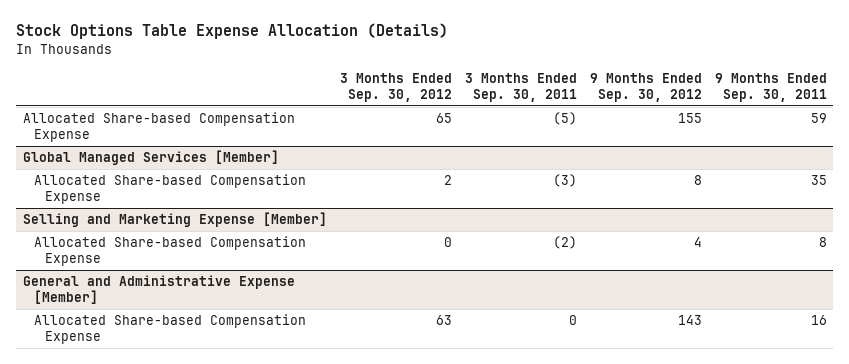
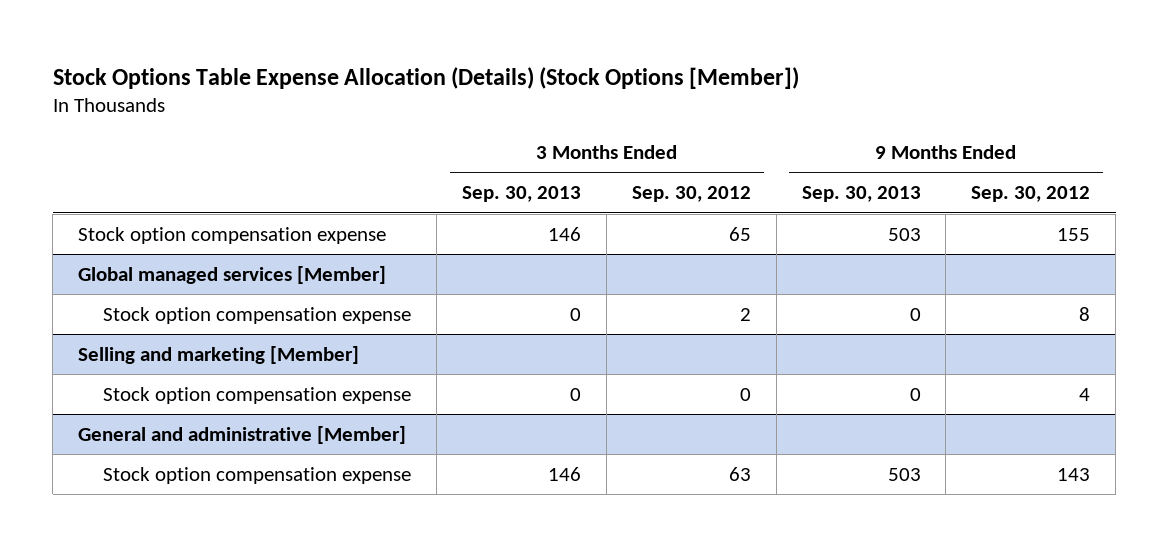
[15,23,448,40] Stock Options Table Expense Allocation (Details) -> [52,66,799,89] Stock Options Table Expense Allocation (Details) (Stock Options [Member])
[464,72,577,103] 3 Months Ended Sep. 30, 2011 -> none
[714,72,827,103] 9 Months Ended Sep. 30, 2011 -> none
none -> [462,186,582,203] Sep. 30, 2013
none -> [801,186,921,203] Sep. 30, 2013
[22,112,295,143] Allocated Share-based Compensation Expense -> [78,226,387,244] Stock option compensation expense
[22,150,279,166] Global Managed Services [Member] -> [78,265,387,284] Global managed services [Member]
[33,174,306,205] Allocated Share-based Compensation Expense -> [103,306,412,324] Stock option compensation expense
[22,212,327,228] Selling and Marketing Expense [Member] -> [78,345,360,364] Selling and marketing [Member]
[33,236,306,267] Allocated Share-based Compensation Expense -> [103,386,412,404] Stock option compensation expense
[22,275,295,305] General and Administrative Expense [Member] -> [78,425,407,444] General and administrative [Member]
[33,314,306,345] Allocated Share-based Compensation Expense -> [103,466,412,484] Stock option compensation expense

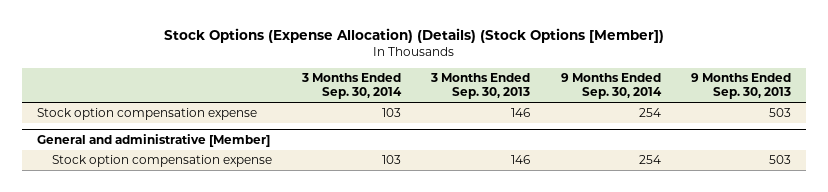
[52,66,799,89] Stock Options Table Expense Allocation (Details) (Stock Options [Member]) -> [163,28,664,44] Stock Options (Expense Allocation) (Details) (Stock Options [Member])
[631,186,751,203] Sep. 30, 2012 -> none
[971,186,1091,203] Sep. 30, 2012 -> none
none -> [301,73,403,100] 3 Months Ended Sep. 30, 2014
none -> [560,73,662,100] 9 Months Ended Sep. 30, 2014
[78,265,387,284] Global managed services [Member] -> none
[103,306,412,324] Stock option compensation expense -> none
[78,345,360,364] Selling and marketing [Member] -> none
[103,386,412,404] Stock option compensation expense -> none

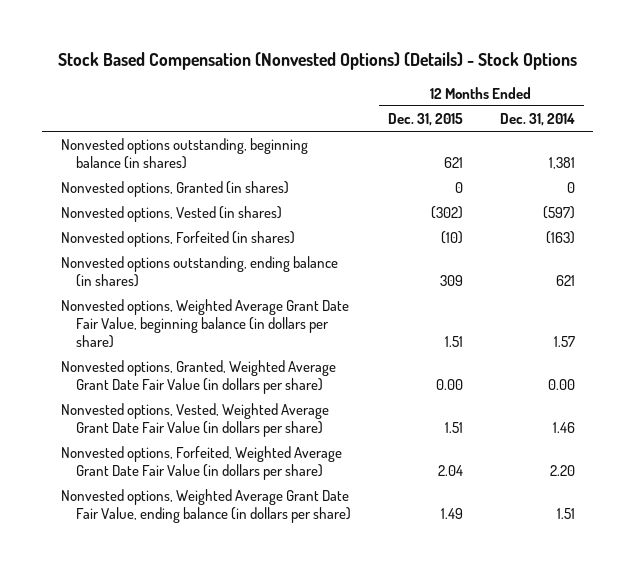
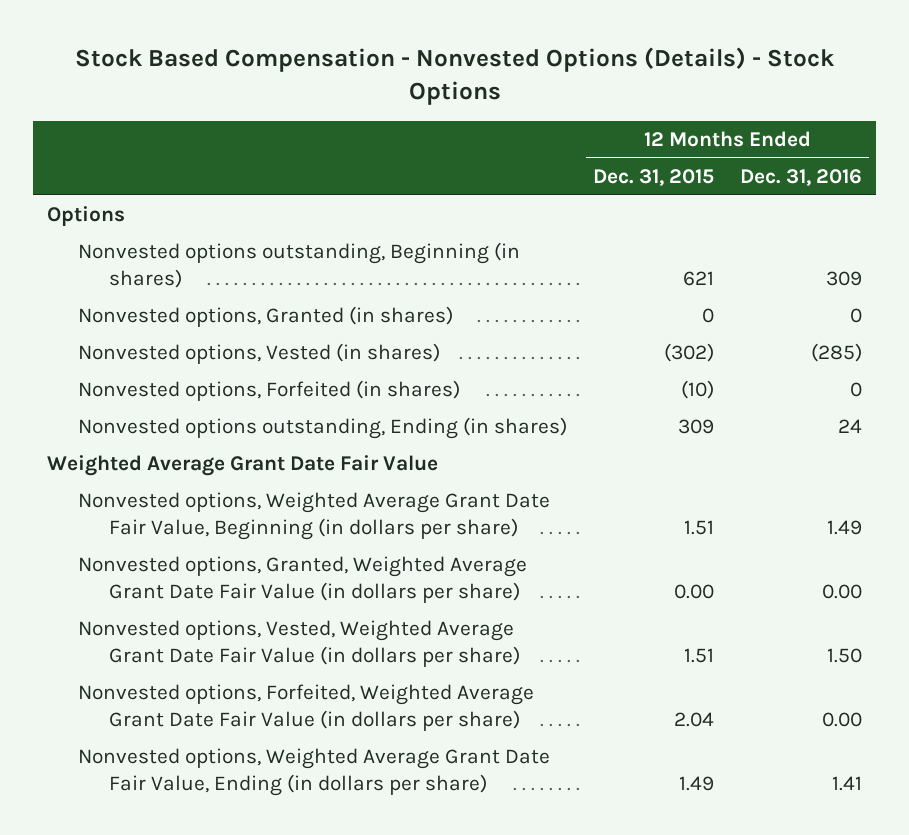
[57,51,577,70] Stock Based Compensation (Nonvested Options) (Details) - Stock Options -> [74,47,835,106] Stock Based Compensation - Nonvested Options (Details) - Stock Options
[499,112,575,126] Dec. 31, 2014 -> none
none -> [740,168,863,186] Dec. 31, 2016
none -> [46,206,125,227] Options
[60,138,308,169] Nonvested options outstanding, beginning balance (in shares) -> [77,242,520,289] Nonvested options outstanding, Beginning (in shares)
[60,256,338,287] Nonvested options outstanding, ending balance (in shares) -> [77,417,567,440] Nonvested options outstanding, Ending (in shares)
none -> [46,455,438,477] Weighted Average Grant Date Fair Value
[60,299,349,348] Nonvested options, Weighted Average Grant Date Fair Value, beginning balance (in dollars per share) -> [77,492,550,541] Nonvested options, Weighted Average Grant Date Fair Value, Beginning (in dollars per share)
[60,489,352,523] Nonvested options, Weighted Average Grant Date Fair Value, ending balance (in dollars per share) -> [77,748,550,797] Nonvested options, Weighted Average Grant Date Fair Value, Ending (in dollars per share)

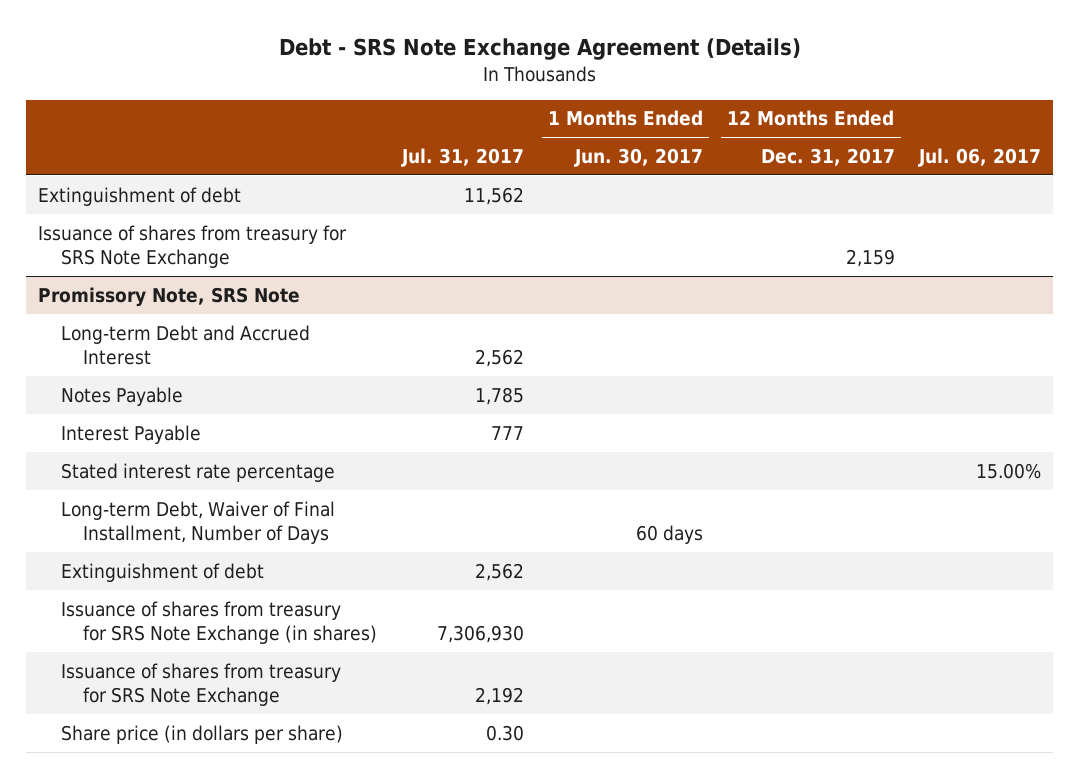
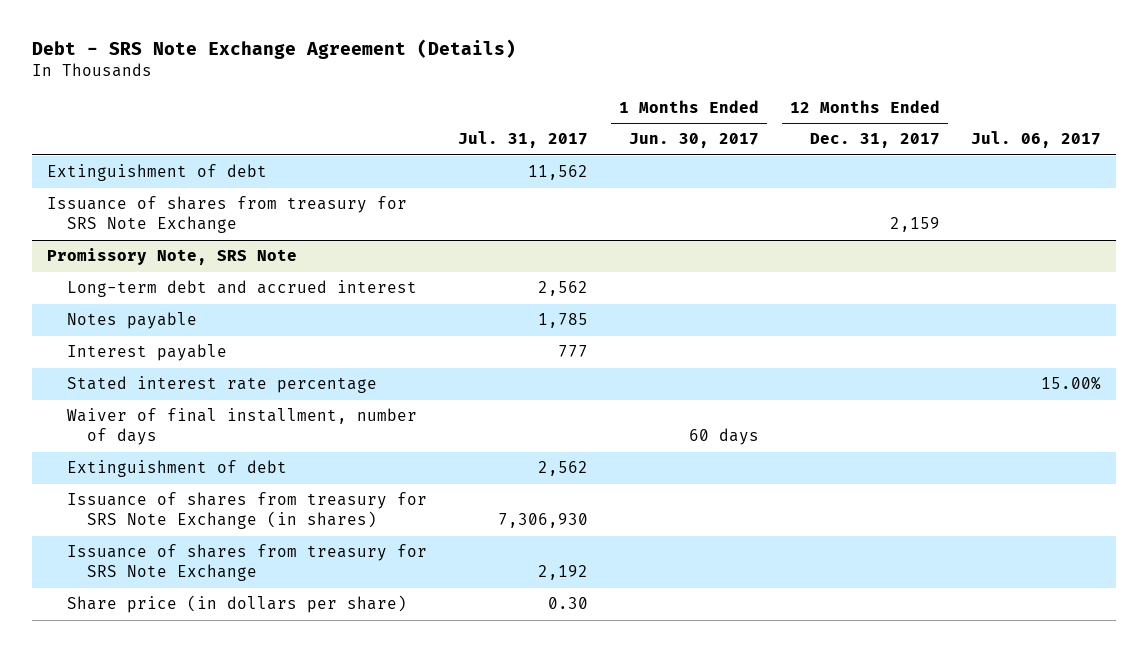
[60,324,310,365] Long-term Debt and Accrued Interest -> [67,280,418,298] Long-term debt and accrued interest
[60,386,183,406] Notes Payable -> [67,312,198,330] Notes payable
[60,424,201,444] Interest Payable -> [67,344,228,362] Interest payable
[60,500,335,544] Long-term Debt, Waiver of Final Installment, Number of Days -> [67,408,418,446] Waiver of final installment, number of days

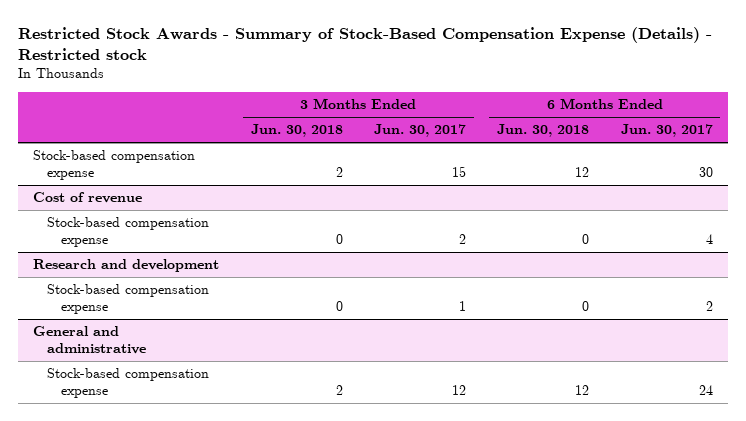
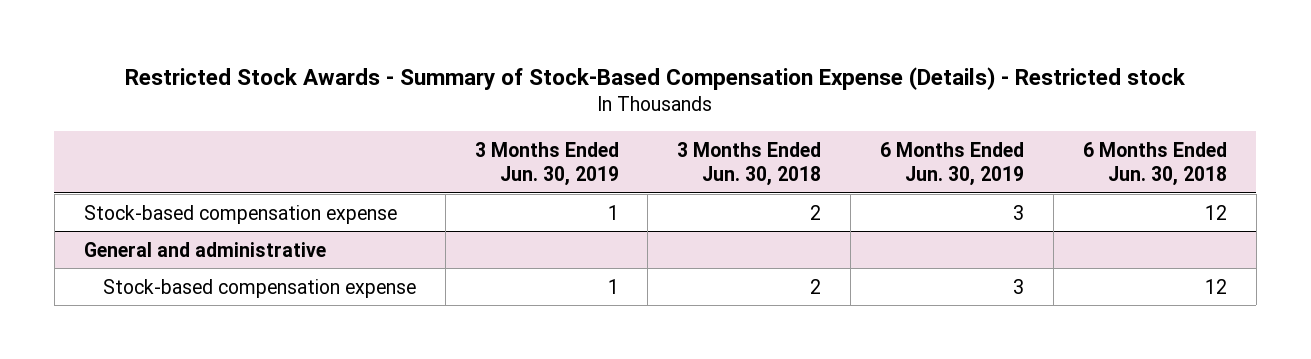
[373,124,466,138] Jun. 30, 2017 -> none
[620,124,713,138] Jun. 30, 2017 -> none
none -> [474,141,619,187] 3 Months Ended Jun. 30, 2019
none -> [880,141,1025,187] 6 Months Ended Jun. 30, 2019
[33,192,143,204] Cost of revenue -> none
[47,217,210,248] Stock-based compensation expense -> none
[33,259,220,273] Research and development -> none
[47,284,210,315] Stock-based compensation expense -> none

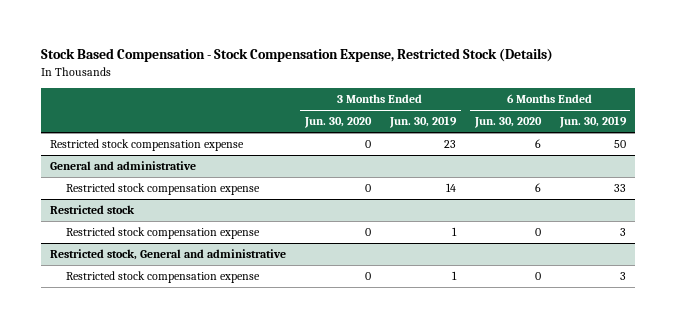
[125,66,1187,90] Restricted Stock Awards - Summary of Stock-Based Compensation Expense (Details) - Restricted stock -> [40,48,553,63] Stock Based Compensation - Stock Compensation Expense, Restricted Stock (Details)
[677,141,822,187] 3 Months Ended Jun. 30, 2018 -> none
[1083,141,1228,187] 6 Months Ended Jun. 30, 2018 -> none
none -> [303,117,372,129] Jun. 30, 2020
none -> [473,117,542,129] Jun. 30, 2020
[83,204,397,224] Stock-based compensation expense -> [49,139,244,152] Restricted stock compensation expense
[607,204,619,220] 1 -> [443,140,456,149] 23
[1013,204,1025,220] 3 -> [613,140,626,149] 50
[102,278,416,298] Stock-based compensation expense -> [65,183,260,196] Restricted stock compensation expense
[607,278,619,294] 1 -> [445,183,456,193] 14
[1013,278,1025,294] 3 -> [613,184,626,193] 33
none -> [49,205,135,215] Restricted stock
none -> [65,227,260,240] Restricted stock compensation expense
none -> [49,249,286,261] Restricted stock, General and administrative
none -> [65,271,260,284] Restricted stock compensation expense

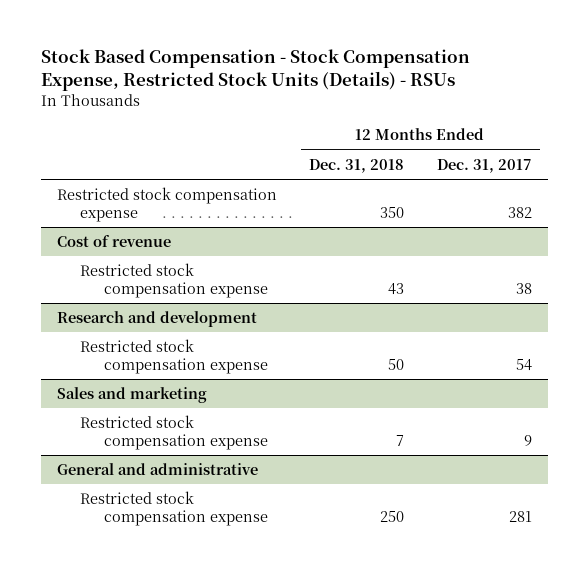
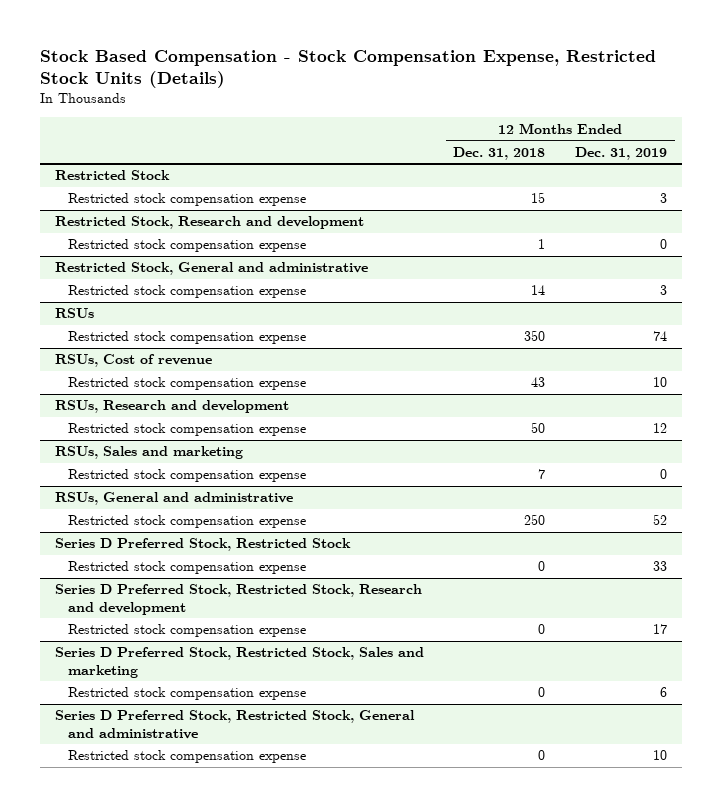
[40,49,470,91] Stock Based Compensation - Stock Compensation Expense, Restricted Stock Units (Details) - RSUs -> [39,49,656,88] Stock Based Compensation - Stock Compensation Expense, Restricted Stock Units (Details)
[436,158,532,173] Dec. 31, 2017 -> none
none -> [575,146,668,160] Dec. 31, 2019
none -> [54,170,170,181] Restricted Stock
none -> [67,193,306,207] Restricted stock compensation expense
none -> [54,216,364,230] Restricted Stock, Research and development
none -> [67,239,306,253] Restricted stock compensation expense
none -> [54,262,368,276] Restricted Stock, General and administrative
none -> [67,285,306,299] Restricted stock compensation expense
none -> [54,308,94,319] RSUs
[56,235,171,248] Cost of revenue -> [54,354,212,368] RSUs, Cost of revenue
[56,311,257,328] Research and development -> [54,400,289,414] RSUs, Research and development
[56,387,207,404] Sales and marketing -> [54,446,243,460] RSUs, Sales and marketing
[56,463,258,476] General and administrative -> [54,492,293,506] RSUs, General and administrative
none -> [54,538,351,552] Series D Preferred Stock, Restricted Stock
none -> [67,561,306,575] Restricted stock compensation expense
none -> [54,584,422,615] Series D Preferred Stock, Restricted Stock, Research and development
none -> [67,624,306,638] Restricted stock compensation expense
none -> [54,647,424,678] Series D Preferred Stock, Restricted Stock, Sales and marketing
none -> [67,687,306,701] Restricted stock compensation expense
none -> [54,710,415,739] Series D Preferred Stock, Restricted Stock, General and administrative
none -> [67,750,306,764] Restricted stock compensation expense

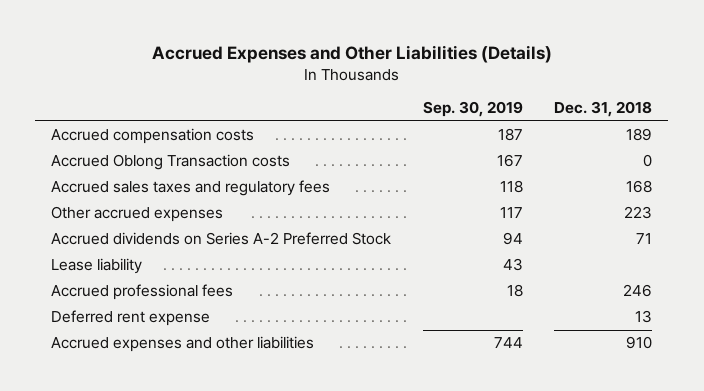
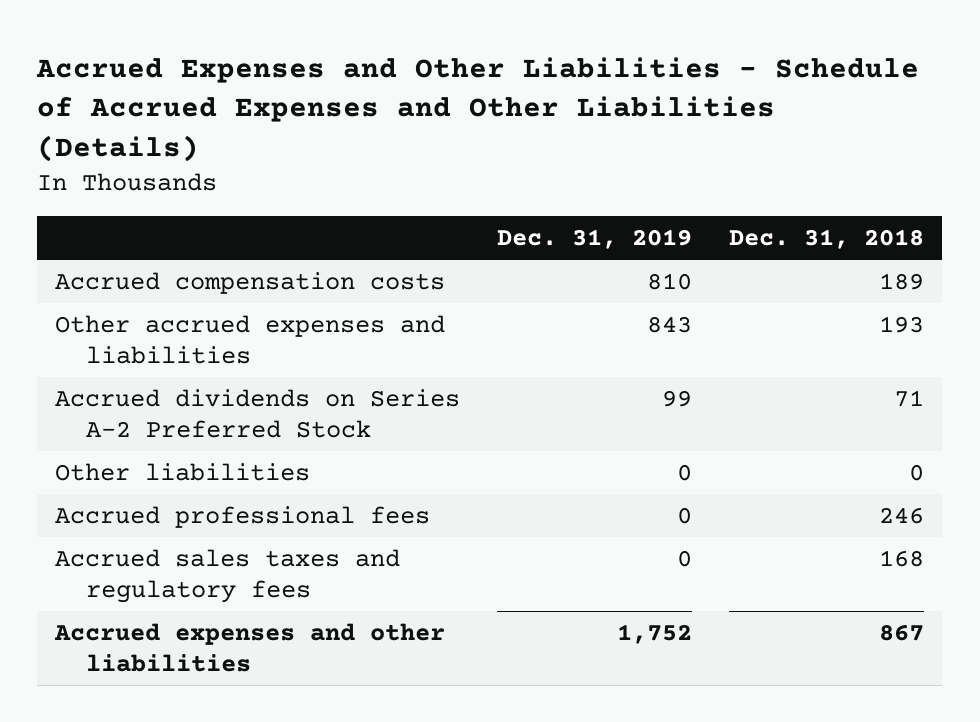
[151,44,552,63] Accrued Expenses and Other Liabilities (Details) -> [36,56,920,162] Accrued Expenses and Other Liabilities - Schedule of Accrued Expenses and Other Liabilities (Details)
[422,101,523,118] Sep. 30, 2019 -> none
none -> [497,229,693,250] Dec. 31, 2019
[51,154,291,171] Accrued Oblong Transaction costs -> none
[51,206,224,223] Other accrued expenses -> [55,315,446,364] Other accrued expenses and liabilities
[624,206,653,220] 223 -> [879,316,925,334] 193
[51,258,143,275] Lease liability -> none
none -> [55,463,311,482] Other liabilities
[51,310,211,327] Deferred rent expense -> none
[51,180,331,197] Accrued sales taxes and regulatory fees -> [55,549,401,603] Accrued sales taxes and regulatory fees
[626,336,653,350] 910 -> [879,624,925,642] 867

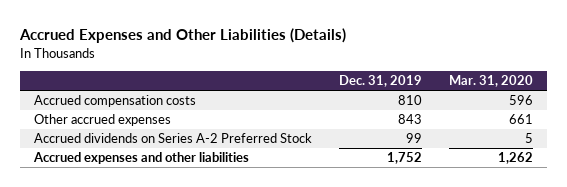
[36,56,920,162] Accrued Expenses and Other Liabilities - Schedule of Accrued Expenses and Other Liabilities (Details) -> [19,28,347,44] Accrued Expenses and Other Liabilities (Details)
[729,229,925,250] Dec. 31, 2018 -> none
none -> [449,75,534,88] Mar. 31, 2020
[55,315,446,364] Other accrued expenses and liabilities -> [33,114,171,127] Other accrued expenses
[55,463,311,482] Other liabilities -> none
[55,506,431,529] Accrued professional fees -> none
[55,549,401,603] Accrued sales taxes and regulatory fees -> none

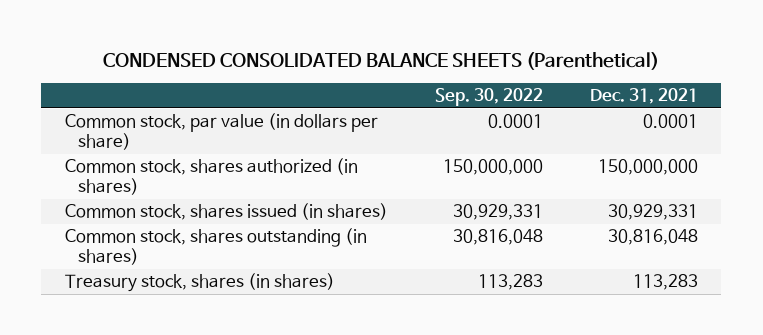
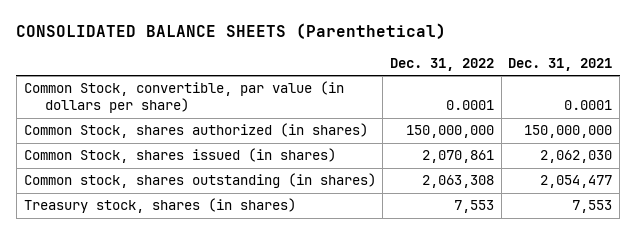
[103,51,660,70] CONDENSED CONSOLIDATED BALANCE SHEETS (Parenthetical) -> [16,23,447,40] CONSOLIDATED BALANCE SHEETS (Parenthetical)
[434,88,543,107] Sep. 30, 2022 -> none
none -> [389,58,494,72] Dec. 31, 2022
[64,113,378,151] Common stock, par value (in dollars per share) -> [23,81,344,114] Common Stock, convertible, par value (in dollars per share)
[64,158,358,196] Common stock, shares authorized (in shares) -> [23,123,368,139] Common Stock, shares authorized (in shares)
[64,203,388,221] Common stock, shares issued (in shares) -> [23,148,336,164] Common Stock, shares issued (in shares)
[607,204,698,221] 30,929,331 -> [540,150,613,164] 2,062,030
[607,229,698,246] 30,816,048 -> [540,175,613,189] 2,054,477
[632,274,698,291] 113,283 -> [572,200,613,214] 7,553

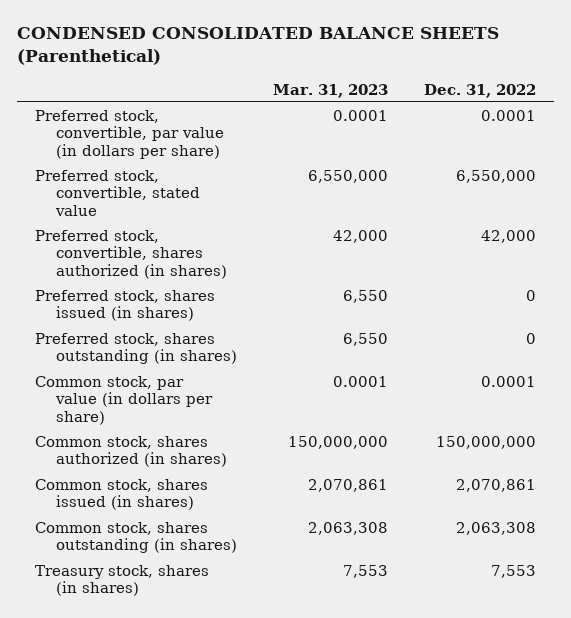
[16,23,447,40] CONSOLIDATED BALANCE SHEETS (Parenthetical) -> [16,27,499,65] CONDENSED CONSOLIDATED BALANCE SHEETS (Parenthetical)
[508,58,613,72] Dec. 31, 2021 -> none
none -> [273,83,389,98] Mar. 31, 2023
none -> [34,110,225,159] Preferred stock, convertible, par value (in dollars per share)
none -> [34,170,201,216] Preferred stock, convertible, stated value
none -> [34,230,228,279] Preferred stock, convertible, shares authorized (in shares)
none -> [34,290,215,322] Preferred stock, shares issued (in shares)
none -> [34,333,238,365] Preferred stock, shares outstanding (in shares)
[23,81,344,114] Common Stock, convertible, par value (in dollars per share) -> [34,376,214,425] Common stock, par value (in dollars per share)
[23,123,368,139] Common Stock, shares authorized (in shares) -> [34,436,228,468] Common stock, shares authorized (in shares)
[23,148,336,164] Common Stock, shares issued (in shares) -> [34,479,208,511] Common stock, shares issued (in shares)

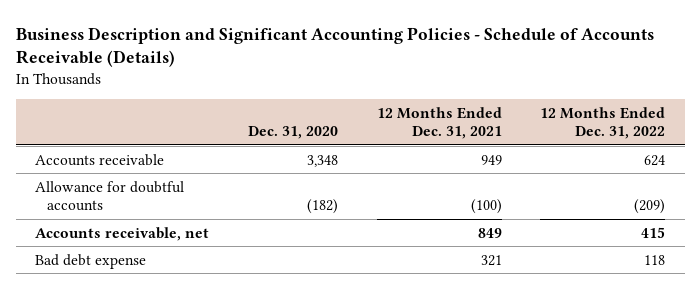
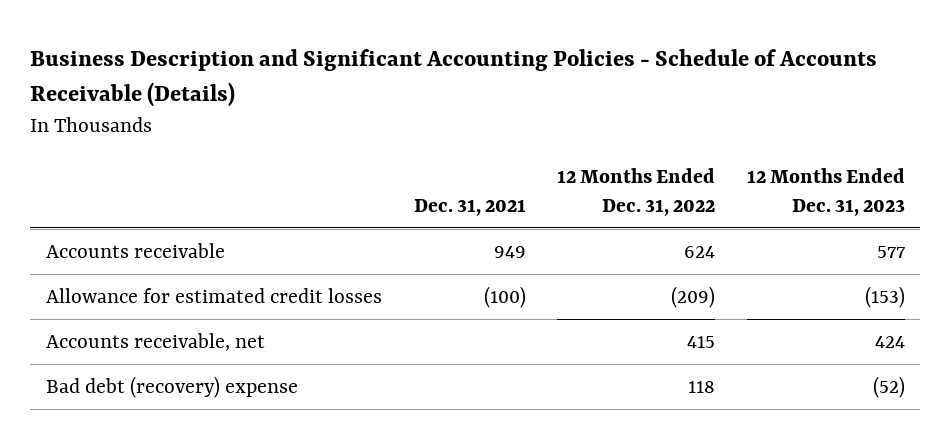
[247,125,338,139] Dec. 31, 2020 -> none
[376,106,502,139] 12 Months Ended Dec. 31, 2021 -> none
none -> [413,198,526,216] Dec. 31, 2021
none -> [746,168,905,216] 12 Months Ended Dec. 31, 2023
[35,180,185,211] Allowance for doubtful accounts -> [46,287,383,303] Allowance for estimated credit losses
[35,253,147,269] Bad debt expense -> [46,375,299,398] Bad debt (recovery) expense

